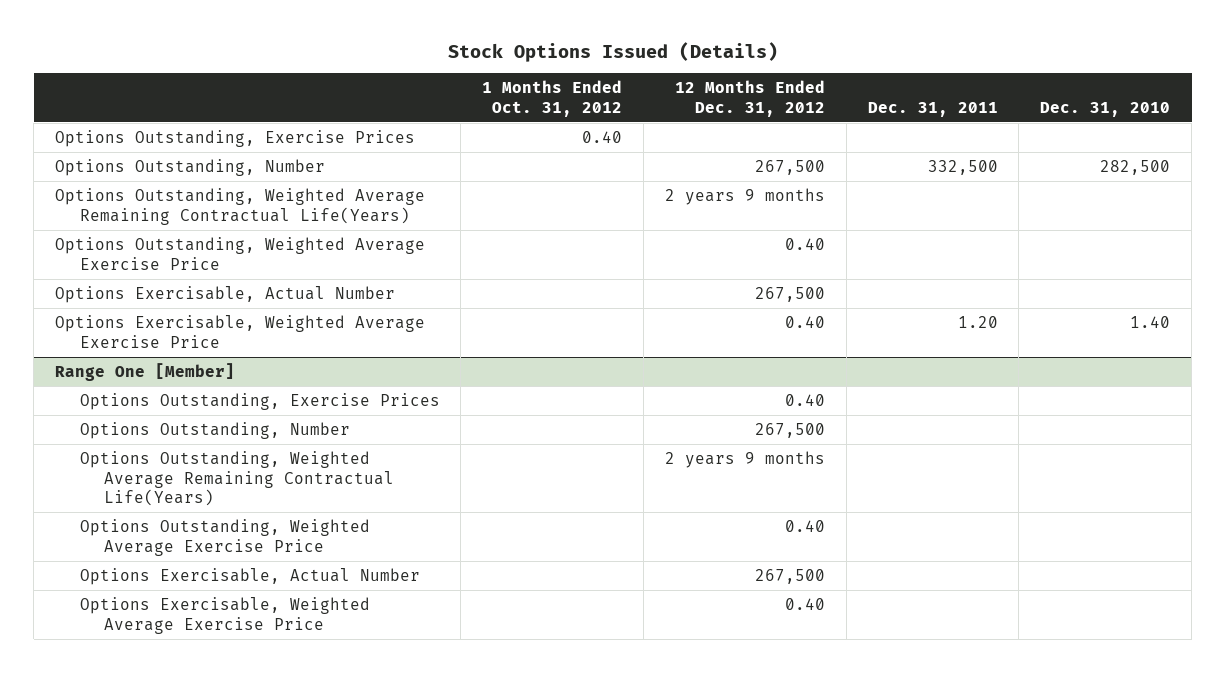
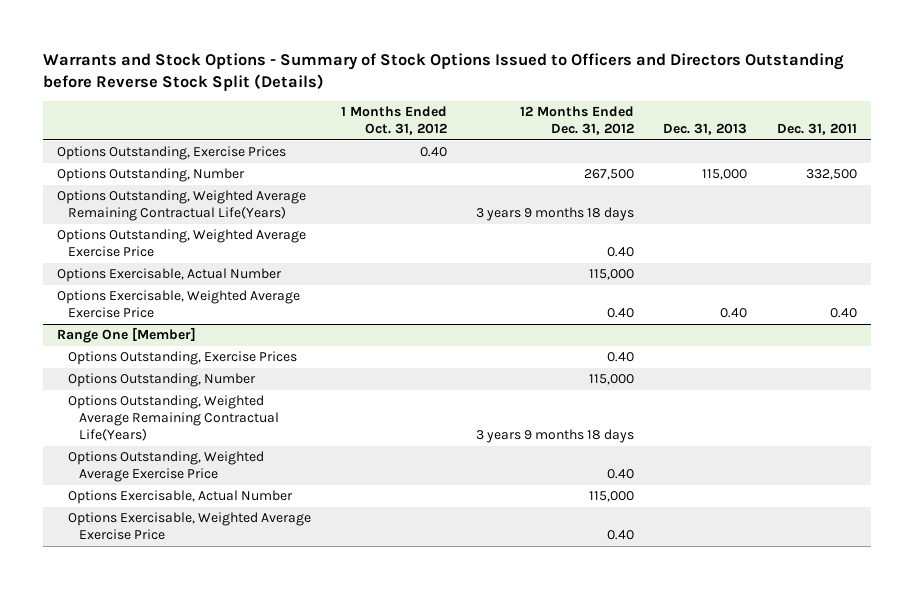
[447,41,778,62] Stock Options Issued (Details) -> [42,52,844,91] Warrants and Stock Options - Summary of Stock Options Issued to Officers and Directors Outstanding before Reverse Stock Split (Details)
[1040,101,1171,117] Dec. 31, 2010 -> none
none -> [663,123,748,136] Dec. 31, 2013
[664,187,825,205] 2 years 9 months -> [475,207,634,222] 3 years 9 months 18 days
[754,286,825,302] 267,500 -> [588,269,634,281] 115,000
[957,315,998,328] 1.20 -> [829,308,857,319] 0.40
[754,422,825,438] 267,500 -> [588,374,634,386] 115,000
[664,450,825,468] 2 years 9 months -> [475,429,634,444] 3 years 9 months 18 days
[754,568,825,584] 267,500 -> [588,491,634,503] 115,000

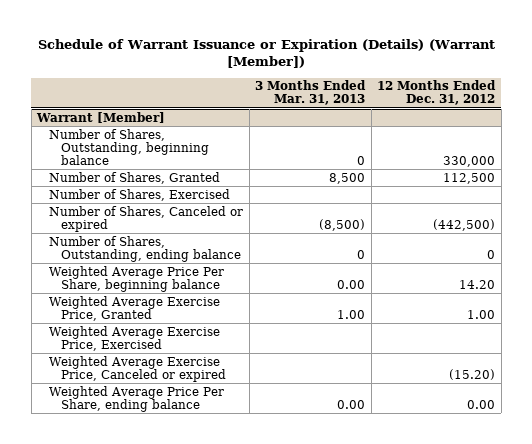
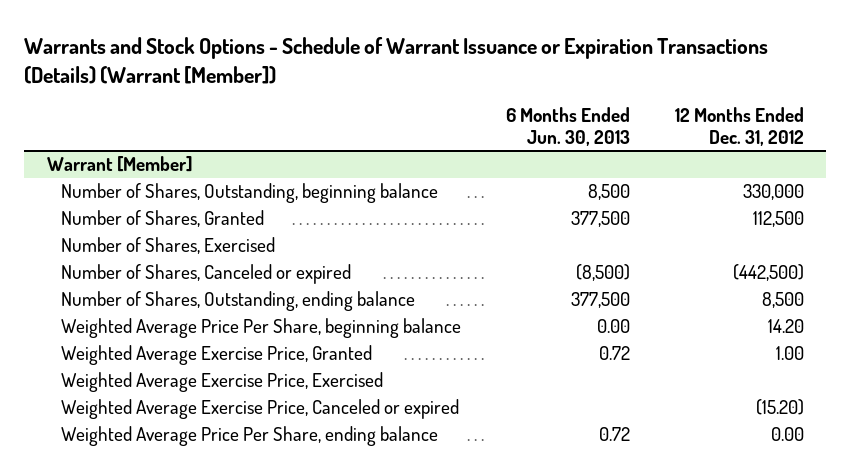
[38,38,496,69] Schedule of Warrant Issuance or Expiration (Details) (Warrant [Member]) -> [24,36,769,84] Warrants and Stock Options - Schedule of Warrant Issuance or Expiration Transactions (Details) (Warrant [Member])
[255,80,367,106] 3 Months Ended Mar. 31, 2013 -> none
none -> [505,106,630,146] 6 Months Ended Jun. 30, 2013
[487,249,496,259] 0 -> [761,292,804,309] 8,500

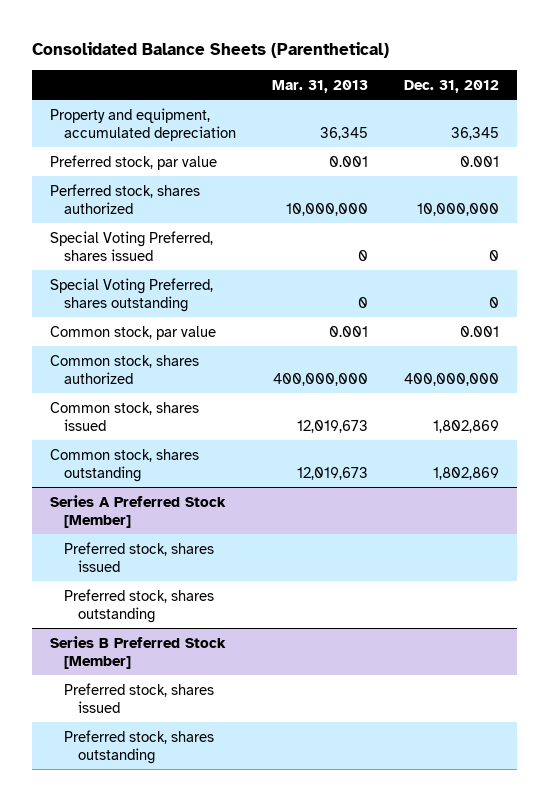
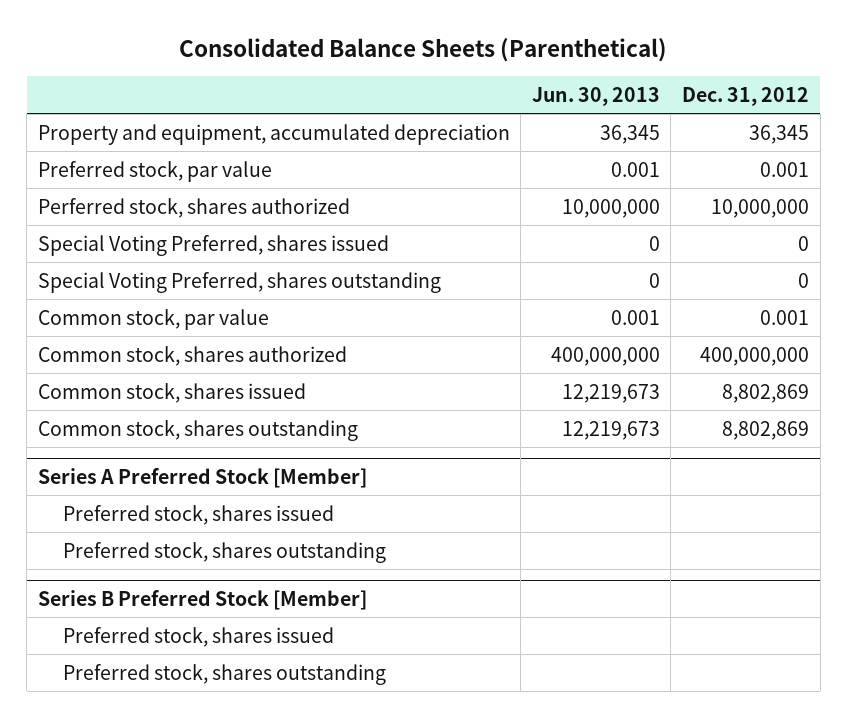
[272,79,369,93] Mar. 31, 2013 -> none
none -> [531,86,660,106] Jun. 30, 2013
[433,419,500,433] 1,802,869 -> [722,383,810,403] 8,802,869
[433,466,500,480] 1,802,869 -> [722,420,810,440] 8,802,869

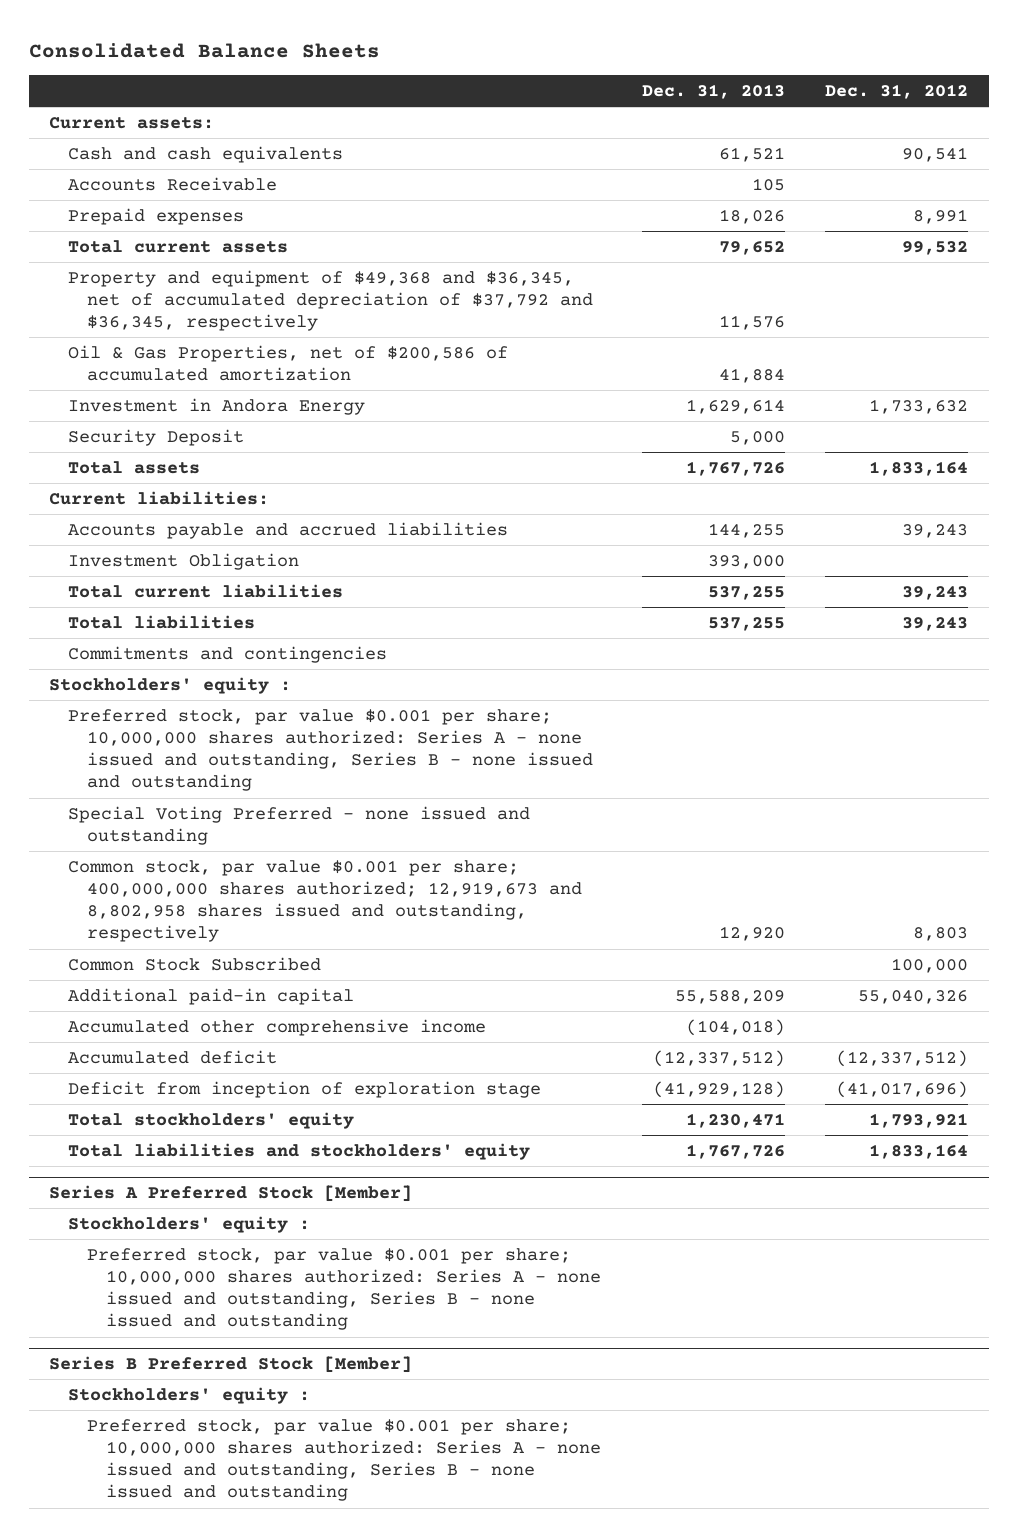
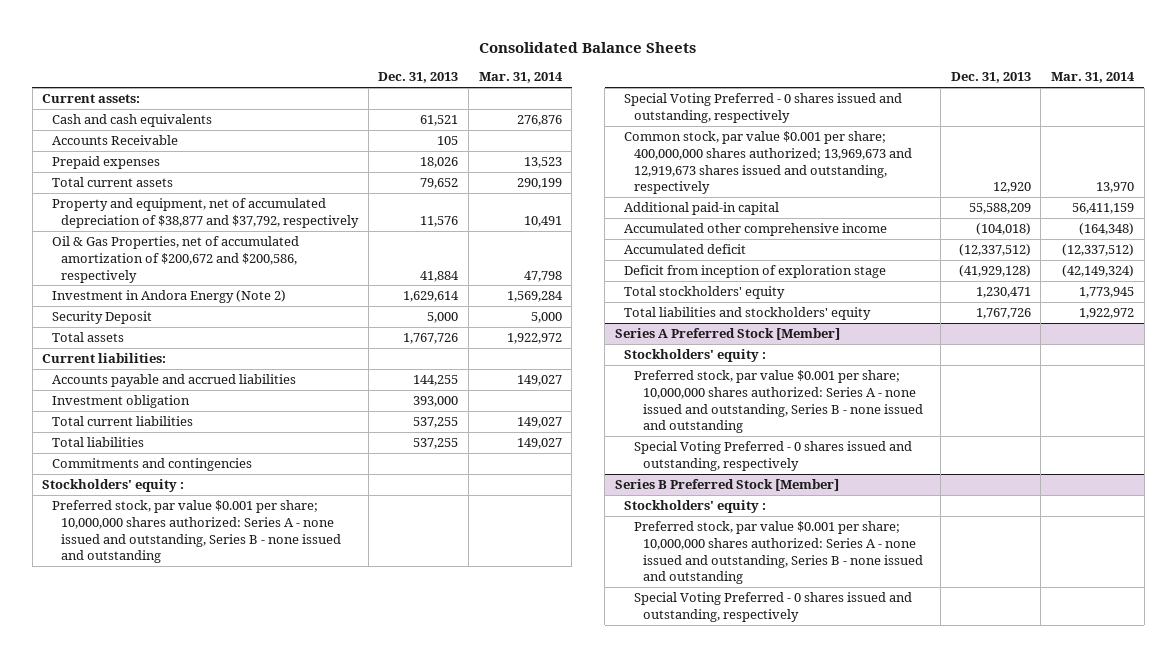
[825,84,969,100] Dec. 31, 2012 -> none
none -> [478,72,563,84] Mar. 31, 2014
[67,269,593,332] Property and equipment of $49,368 and $36,345, net of accumulated depreciation of $37,792 and $36,345, respectively -> [51,198,360,228] Property and equipment, net of accumulated depreciation of $38,877 and $37,792, respectively
[67,344,508,381] Oil & Gas Properties, net of $200,586 of accumulated amortization -> [51,236,299,283] Oil & Gas Properties, net of accumulated amortization of $200,672 and $200,586, respectively
[67,397,365,415] Investment in Andora Energy -> [51,290,286,304] Investment in Andora Energy (Note 2)
[67,552,299,570] Investment Obligation -> [51,395,190,409] Investment obligation
[67,956,321,971] Common Stock Subscribed -> none
[67,805,530,845] Special Voting Preferred - none issued and outstanding -> [624,93,903,123] Special Voting Preferred - 0 shares issued and outstanding, respectively
[67,859,582,943] Common stock, par value $0.001 per share; 400,000,000 shares authorized; 12,919,673 and 8,802,958 shares issued and outstanding, respectively -> [624,131,912,195] Common stock, par value $0.001 per share; 400,000,000 shares authorized; 13,969,673 and 12,919,673 shares issued and outstanding, respectively
none -> [633,441,912,471] Special Voting Preferred - 0 shares issued and outstanding, respectively
none -> [633,592,912,622] Special Voting Preferred - 0 shares issued and outstanding, respectively

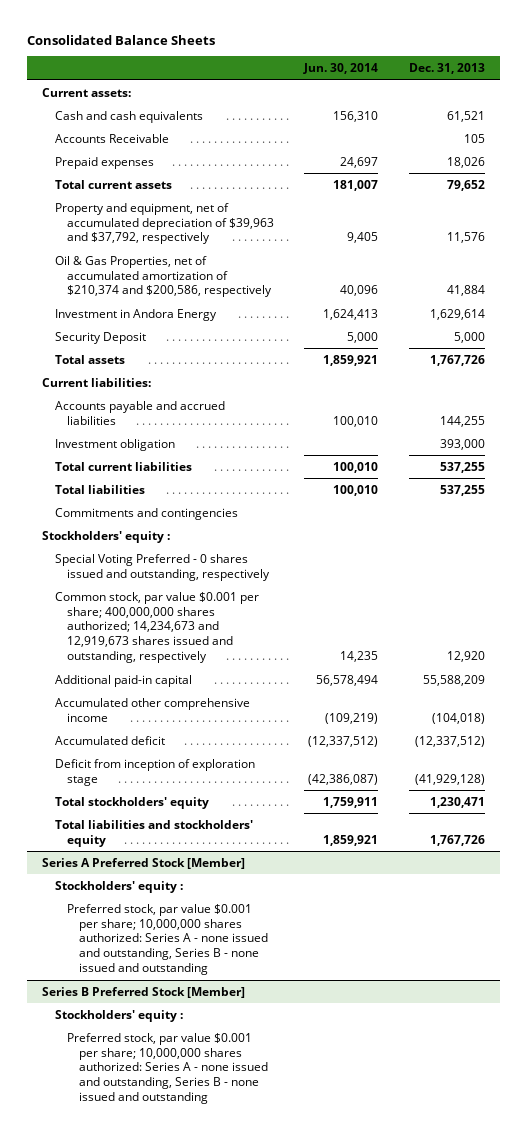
[478,72,563,84] Mar. 31, 2014 -> none
none -> [303,63,379,75] Jun. 30, 2014
[51,198,360,228] Property and equipment, net of accumulated depreciation of $38,877 and $37,792, respectively -> [54,202,274,245] Property and equipment, net of accumulated depreciation of $39,963 and $37,792, respectively
[51,236,299,283] Oil & Gas Properties, net of accumulated amortization of $200,672 and $200,586, respectively -> [54,255,272,298] Oil & Gas Properties, net of accumulated amortization of $210,374 and $200,586, respectively
[51,290,286,304] Investment in Andora Energy (Note 2) -> [54,308,217,321] Investment in Andora Energy
[51,500,342,564] Preferred stock, par value $0.001 per share; 10,000,000 shares authorized: Series A - none issued and outstanding, Series B - none issued and outstanding -> none
[624,131,912,195] Common stock, par value $0.001 per share; 400,000,000 shares authorized; 13,969,673 and 12,919,673 shares issued and outstanding, respectively -> [54,591,259,664] Common stock, par value $0.001 per share; 400,000,000 shares authorized; 14,234,673 and 12,919,673 shares issued and outstanding, respectively
[633,441,912,471] Special Voting Preferred - 0 shares issued and outstanding, respectively -> none
[633,592,912,622] Special Voting Preferred - 0 shares issued and outstanding, respectively -> none

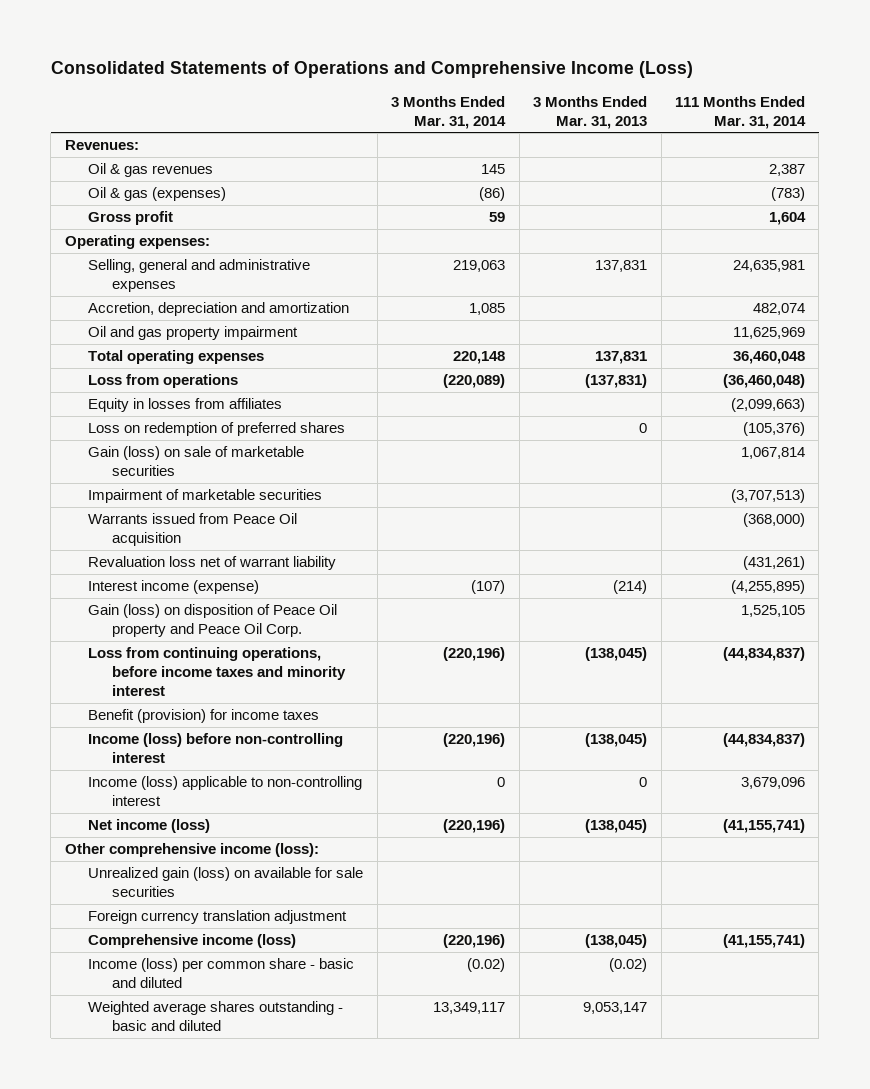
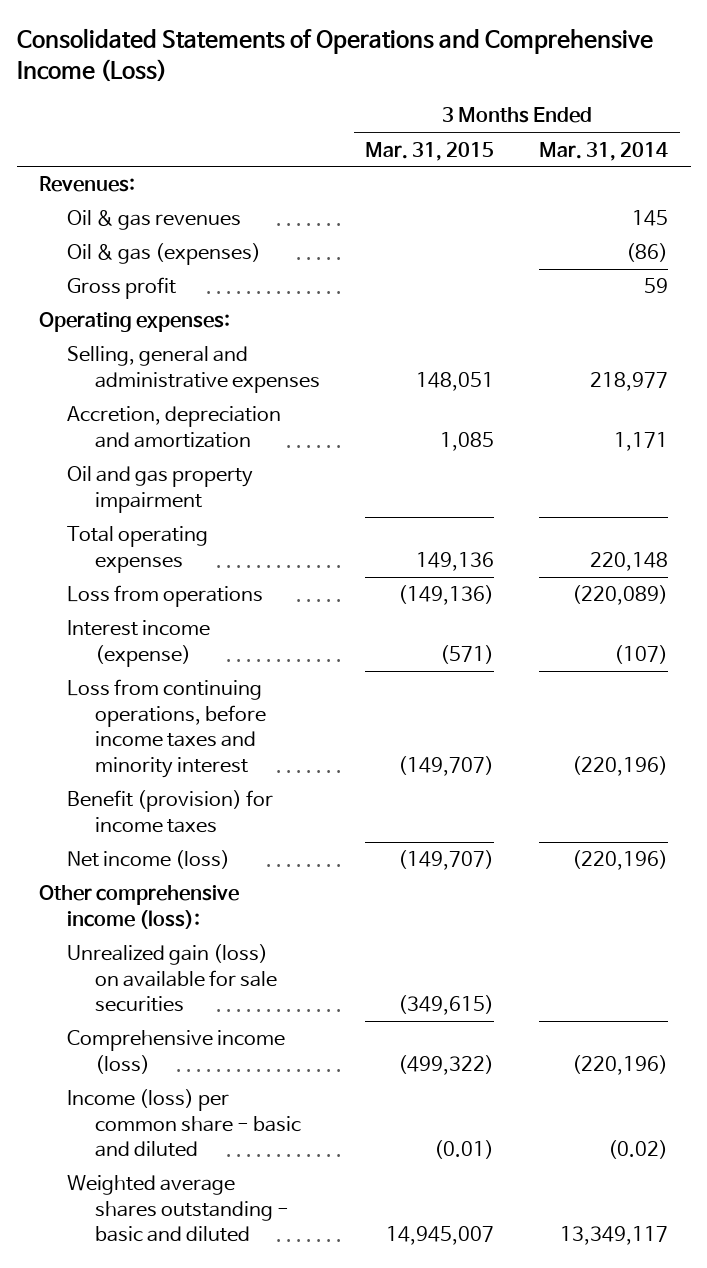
[533,95,648,129] 3 Months Ended Mar. 31, 2013 -> none
[674,95,806,129] 111 Months Ended Mar. 31, 2014 -> none
none -> [365,141,495,161] Mar. 31, 2015
[453,260,506,273] 219,063 -> [590,371,669,391] 218,977
[469,303,506,316] 1,085 -> [614,431,669,451] 1,171
[88,398,283,413] Equity in losses from affiliates -> none
[88,422,346,437] Loss on redemption of preferred shares -> none
[88,446,305,477] Gain (loss) on sale of marketable securities -> none
[88,489,323,504] Impairment of marketable securities -> none
[88,513,298,547] Warrants issued from Peace Oil acquisition -> none
[88,556,337,571] Revaluation loss net of warrant liability -> none
[88,604,338,638] Gain (loss) on disposition of Peace Oil property and Peace Oil Corp. -> none
[88,733,344,764] Income (loss) before non-controlling interest -> none
[88,776,363,807] Income (loss) applicable to non-controlling interest -> none
[88,910,348,925] Foreign currency translation adjustment -> none

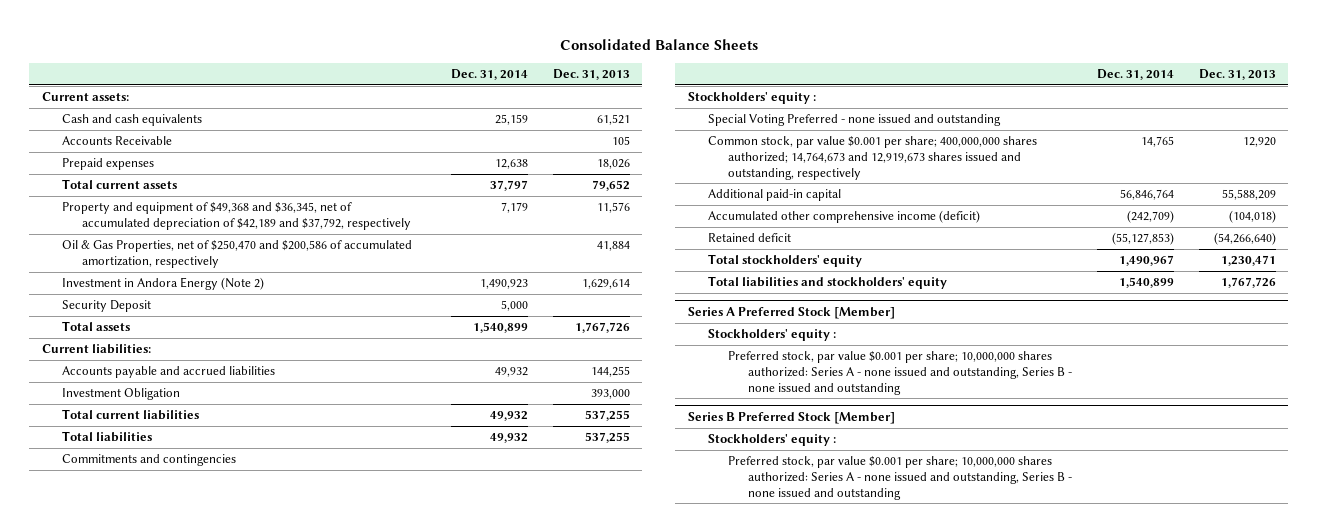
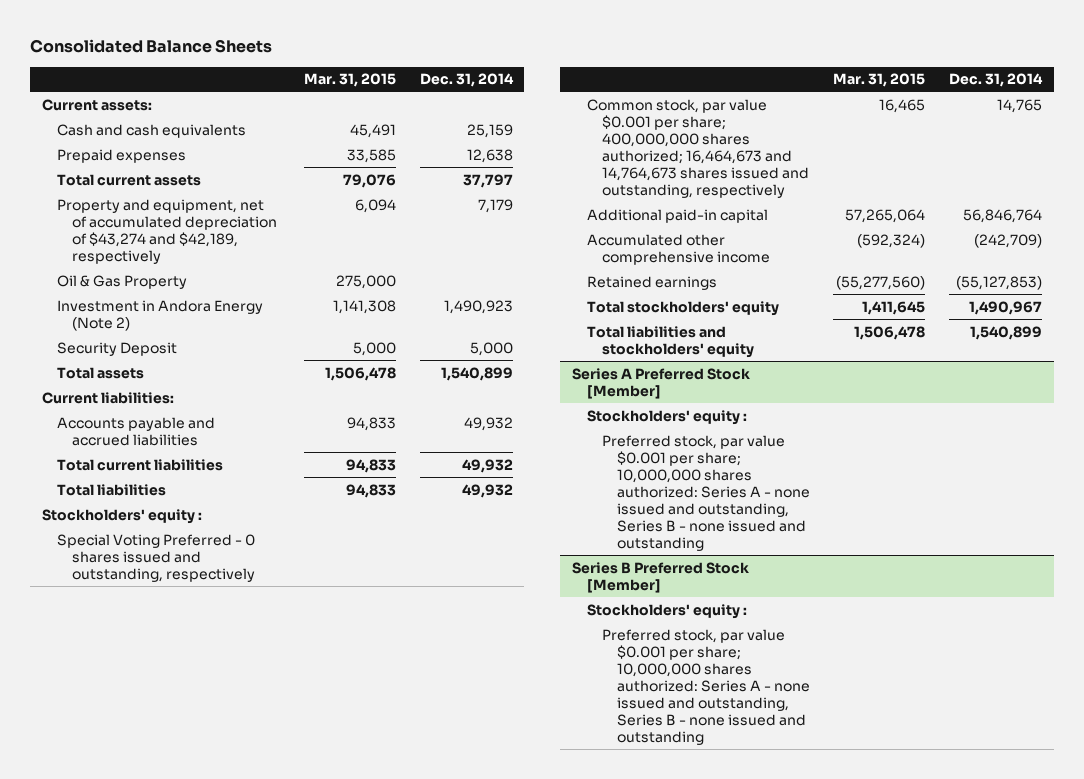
[552,69,630,81] Dec. 31, 2013 -> none
none -> [303,73,396,88] Mar. 31, 2015
[61,136,172,146] Accounts Receivable -> none
[61,202,411,230] Property and equipment of $49,368 and $36,345, net of accumulated depreciation of $42,189 and $37,792, respectively -> [57,198,278,264] Property and equipment, net of accumulated depreciation of $43,274 and $42,189, respectively
[61,240,412,268] Oil & Gas Properties, net of $250,470 and $200,586 of accumulated amortization, respectively -> [57,274,188,289] Oil & Gas Property
[61,388,180,401] Investment Obligation -> none
[61,454,236,467] Commitments and contingencies -> none
[707,114,1001,127] Special Voting Preferred - none issued and outstanding -> [57,533,256,582] Special Voting Preferred - 0 shares issued and outstanding, respectively
[707,136,1037,180] Common stock, par value $0.001 per share; 400,000,000 shares authorized; 14,764,673 and 12,919,673 shares issued and outstanding, respectively -> [586,98,809,198] Common stock, par value $0.001 per share; 400,000,000 shares authorized; 16,464,673 and 14,764,673 shares issued and outstanding, respectively
[707,210,980,224] Accumulated other comprehensive income (deficit) -> [586,233,770,265] Accumulated other comprehensive income
[707,233,791,243] Retained deficit -> [586,275,717,290] Retained earnings

